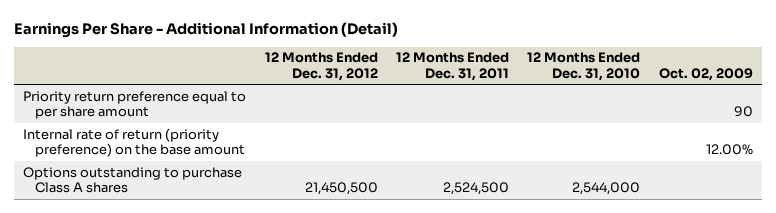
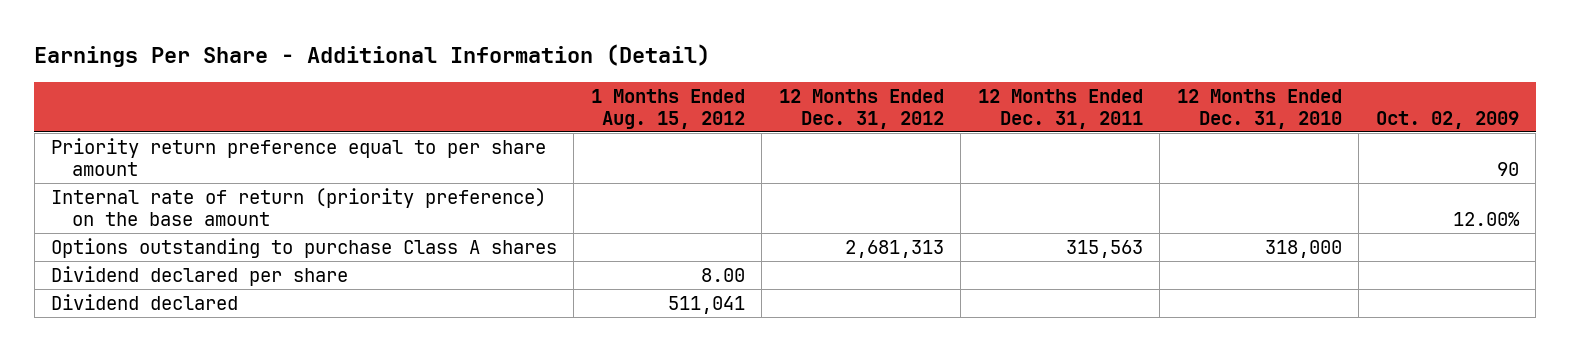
none -> [590,88,745,129] 1 Months Ended Aug. 15, 2012
[304,182,378,196] 21,450,500 -> [844,239,944,258] 2,681,313
[442,182,509,196] 2,524,500 -> [1065,239,1143,258] 315,563
[572,182,641,196] 2,544,000 -> [1264,239,1342,258] 318,000
none -> [51,265,349,286] Dividend declared per share
none -> [51,293,239,310] Dividend declared

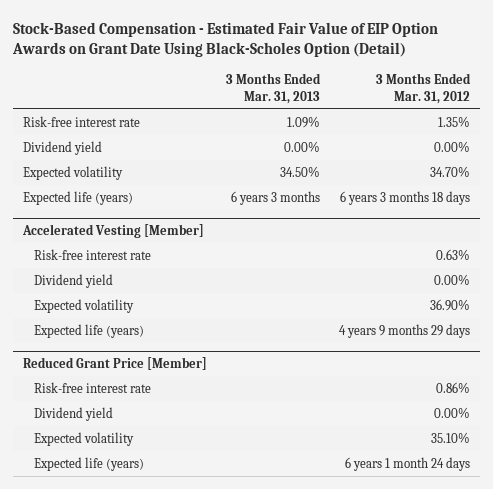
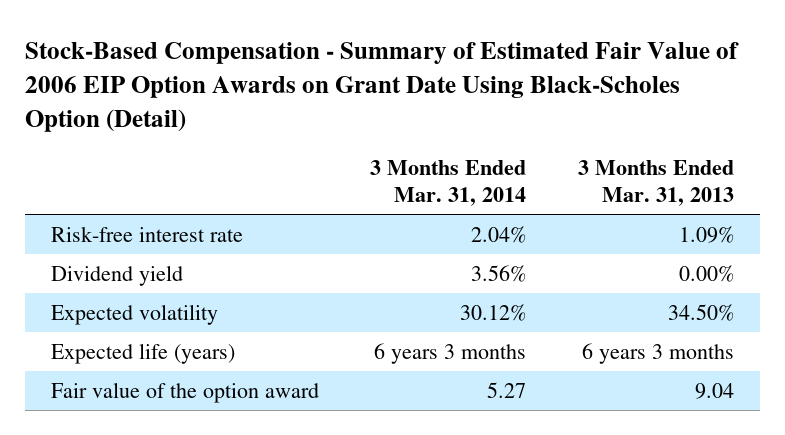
[12,21,439,58] Stock-Based Compensation - Estimated Fair Value of EIP Option Awards on Grant Date Using Black-Scholes Option (Detail) -> [24,41,739,132] Stock-Based Compensation - Summary of Estimated Fair Value of 2006 EIP Option Awards on Grant Date Using Black-Scholes Option (Detail)
[376,73,472,105] 3 Months Ended Mar. 31, 2012 -> none
none -> [370,160,527,206] 3 Months Ended Mar. 31, 2014
[21,224,204,239] Accelerated Vesting [Member] -> none
[34,248,152,260] Risk-free interest rate -> none
[34,273,114,288] Dividend yield -> none
[34,298,135,313] Expected volatility -> none
[34,323,145,338] Expected life (years) -> none
[22,357,207,371] Reduced Grant Price [Member] -> none
[34,381,152,393] Risk-free interest rate -> none
[34,406,114,421] Dividend yield -> none
[34,431,135,446] Expected volatility -> none
[34,456,145,471] Expected life (years) -> none
none -> [50,381,319,403] Fair value of the option award

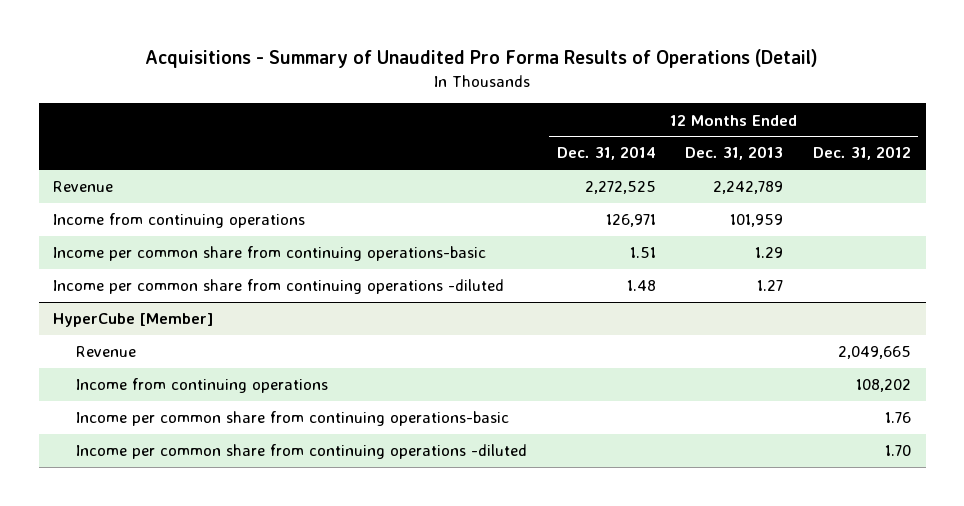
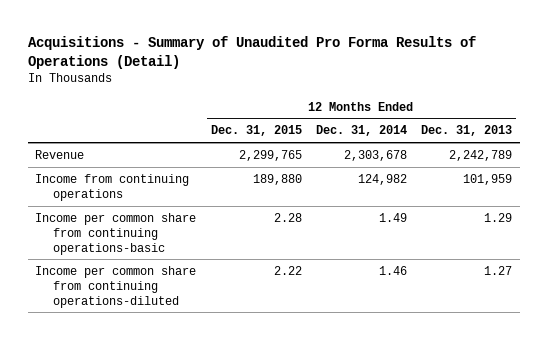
[812,146,911,161] Dec. 31, 2012 -> none
none -> [210,125,302,137] Dec. 31, 2015
[53,313,214,328] HyperCube [Member] -> none
[76,346,137,358] Revenue -> none
[76,378,329,394] Income from continuing operations -> none
[76,411,510,427] Income per common share from continuing operations-basic -> none
[76,444,528,460] Income per common share from continuing operations -diluted -> none
[584,181,656,195] 2,272,525 -> [343,149,407,161] 2,303,678
[605,214,656,228] 126,971 -> [357,173,407,185] 124,982
[629,247,656,259] 1.51 -> [378,212,407,222] 1.49
[53,279,505,295] Income per common share from continuing operations -diluted -> [35,265,197,308] Income per common share from continuing operations-diluted
[626,280,656,292] 1.48 -> [378,265,407,275] 1.46

